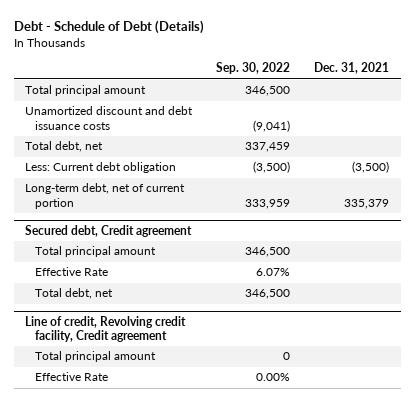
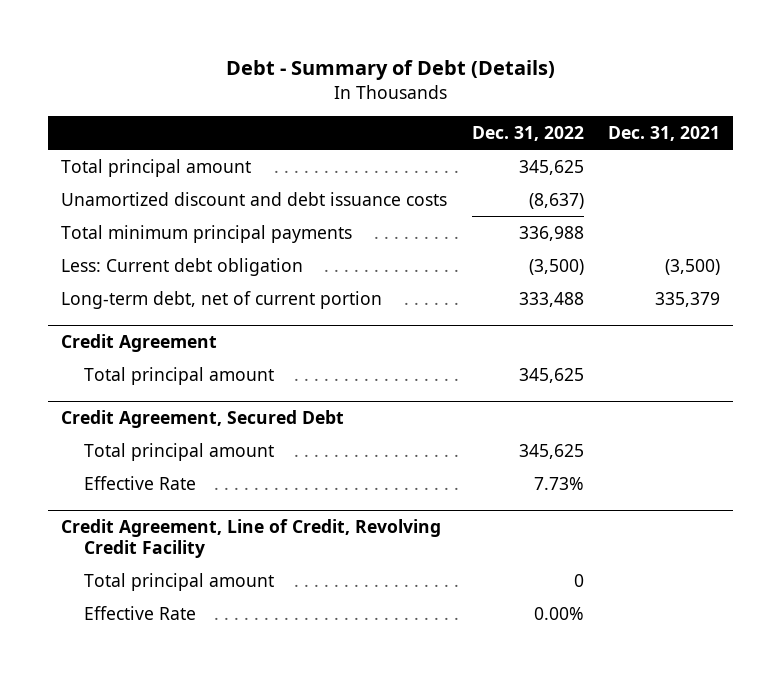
[13,20,204,35] Debt - Schedule of Debt (Details) -> [225,60,555,81] Debt - Summary of Debt (Details)
[216,62,291,75] Sep. 30, 2022 -> none
none -> [471,125,584,141] Dec. 31, 2022
[25,141,104,153] Total debt, net -> [60,224,352,243] Total minimum principal payments
none -> [60,334,217,353] Credit Agreement
none -> [84,366,275,385] Total principal amount
[25,224,193,237] Secured debt, Credit agreement -> [60,410,344,429] Credit Agreement, Secured Debt
[34,288,113,300] Total debt, net -> none
[25,315,187,342] Line of credit, Revolving credit facility, Credit agreement -> [60,519,441,558] Credit Agreement, Line of Credit, Revolving Credit Facility

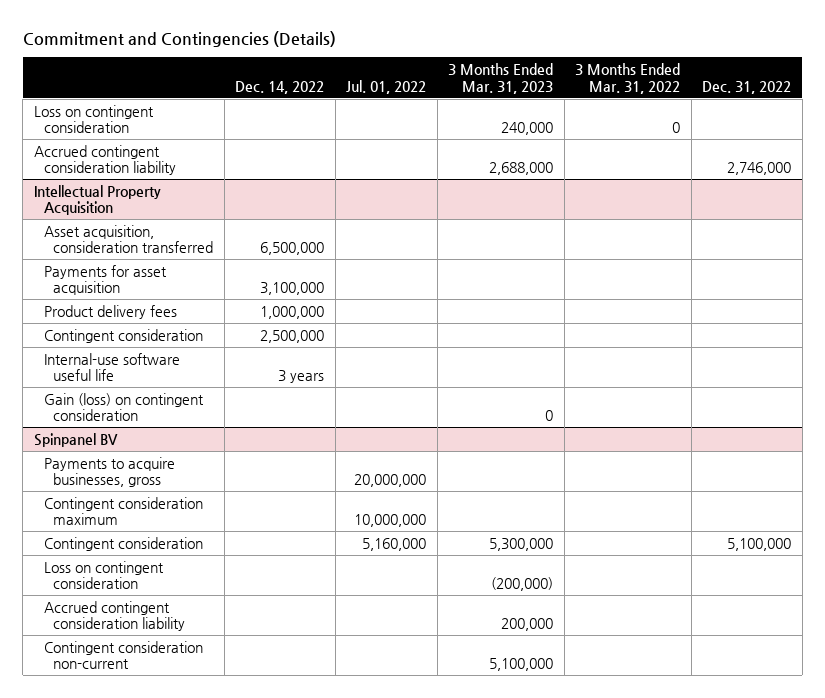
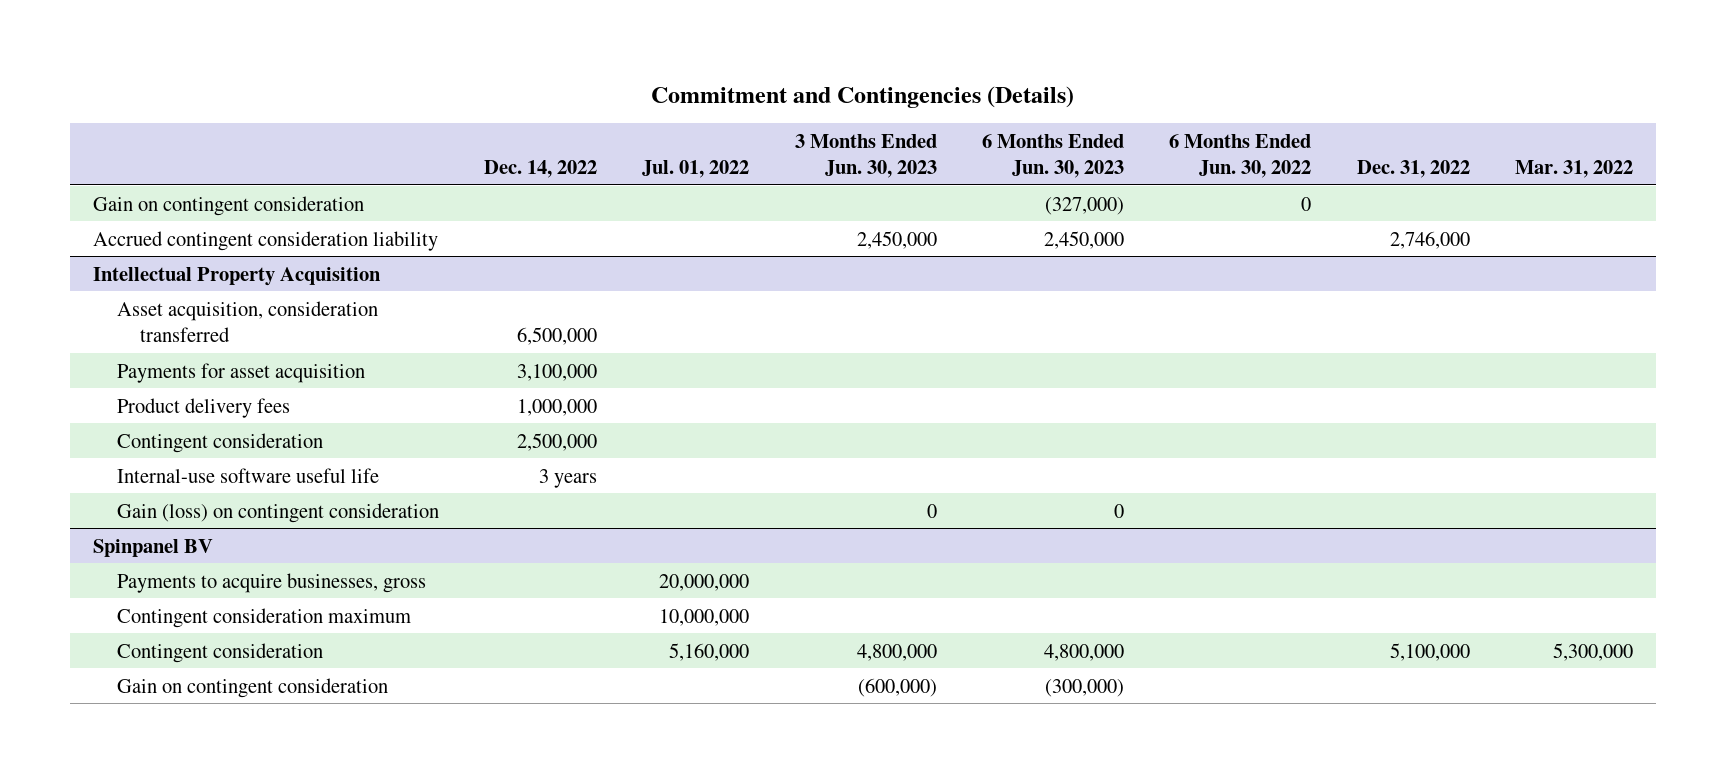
[448,63,554,94] 3 Months Ended Mar. 31, 2023 -> none
[575,63,681,94] 3 Months Ended Mar. 31, 2022 -> none
none -> [794,133,937,179] 3 Months Ended Jun. 30, 2023
none -> [981,133,1124,179] 6 Months Ended Jun. 30, 2023
none -> [1169,133,1312,179] 6 Months Ended Jun. 30, 2022
none -> [1514,160,1633,179] Mar. 31, 2022
[33,104,154,134] Loss on contingent consideration -> [93,195,365,216] Gain on contingent consideration
[43,600,186,632] Accrued contingent consideration liability -> none
[43,640,203,670] Contingent consideration non-current -> none
[43,560,164,590] Loss on contingent consideration -> [116,677,388,698] Gain on contingent consideration

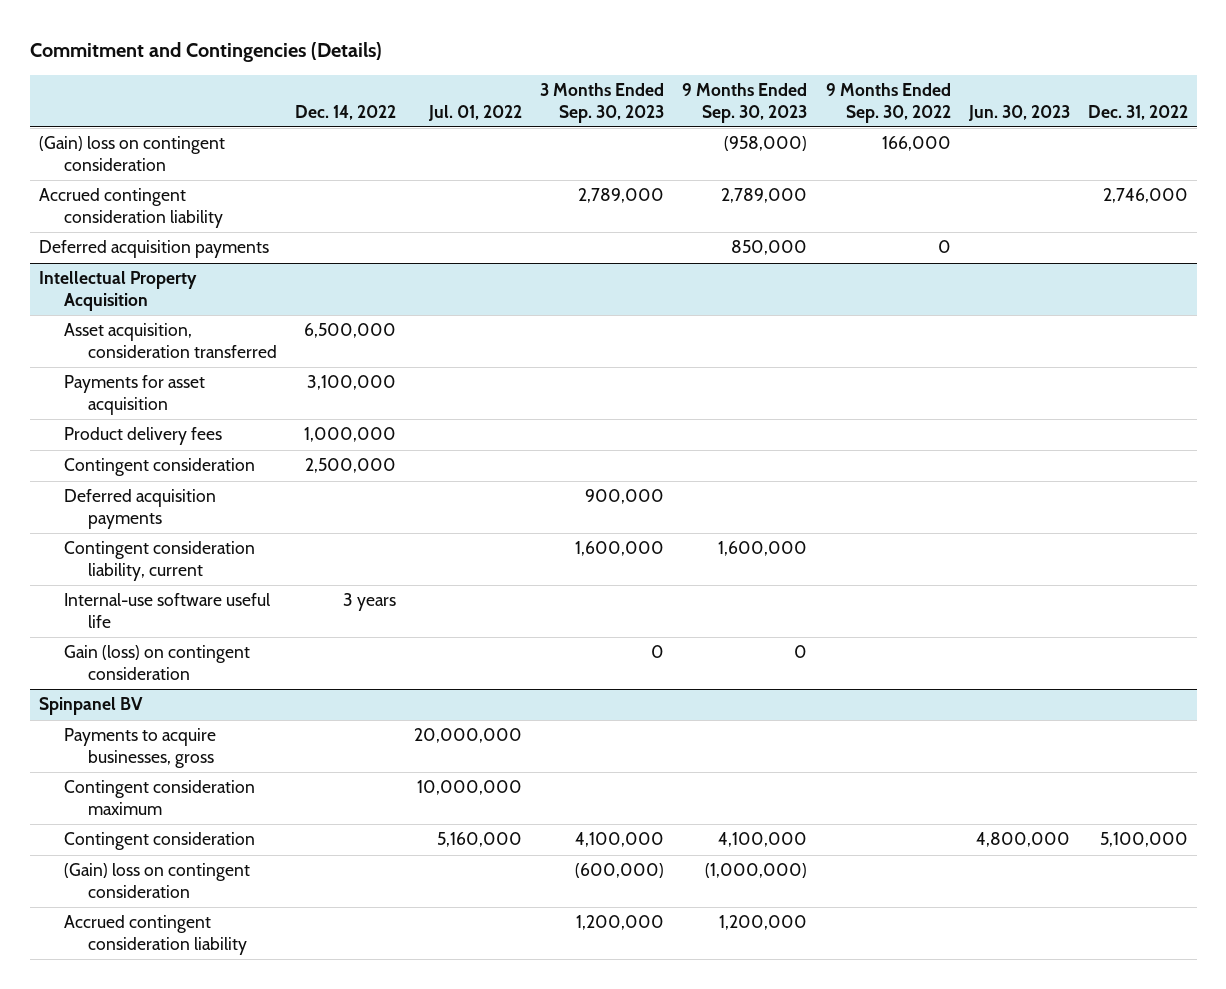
[794,133,937,179] 3 Months Ended Jun. 30, 2023 -> none
[981,133,1124,179] 6 Months Ended Jun. 30, 2023 -> none
[1169,133,1312,179] 6 Months Ended Jun. 30, 2022 -> none
[1514,160,1633,179] Mar. 31, 2022 -> none
none -> [540,82,665,123] 3 Months Ended Sep. 30, 2023
none -> [682,82,808,123] 9 Months Ended Sep. 30, 2023
none -> [825,82,951,123] 9 Months Ended Sep. 30, 2022
none -> [967,104,1070,121] Jun. 30, 2023
[93,195,365,216] Gain on contingent consideration -> [38,136,225,172] (Gain) loss on contingent consideration
none -> [38,240,269,259] Deferred acquisition payments
none -> [63,489,216,530] Deferred acquisition payments
none -> [63,541,255,582] Contingent consideration liability, current
[116,677,388,698] Gain on contingent consideration -> [63,863,250,899] (Gain) loss on contingent consideration
none -> [63,915,248,956] Accrued contingent consideration liability

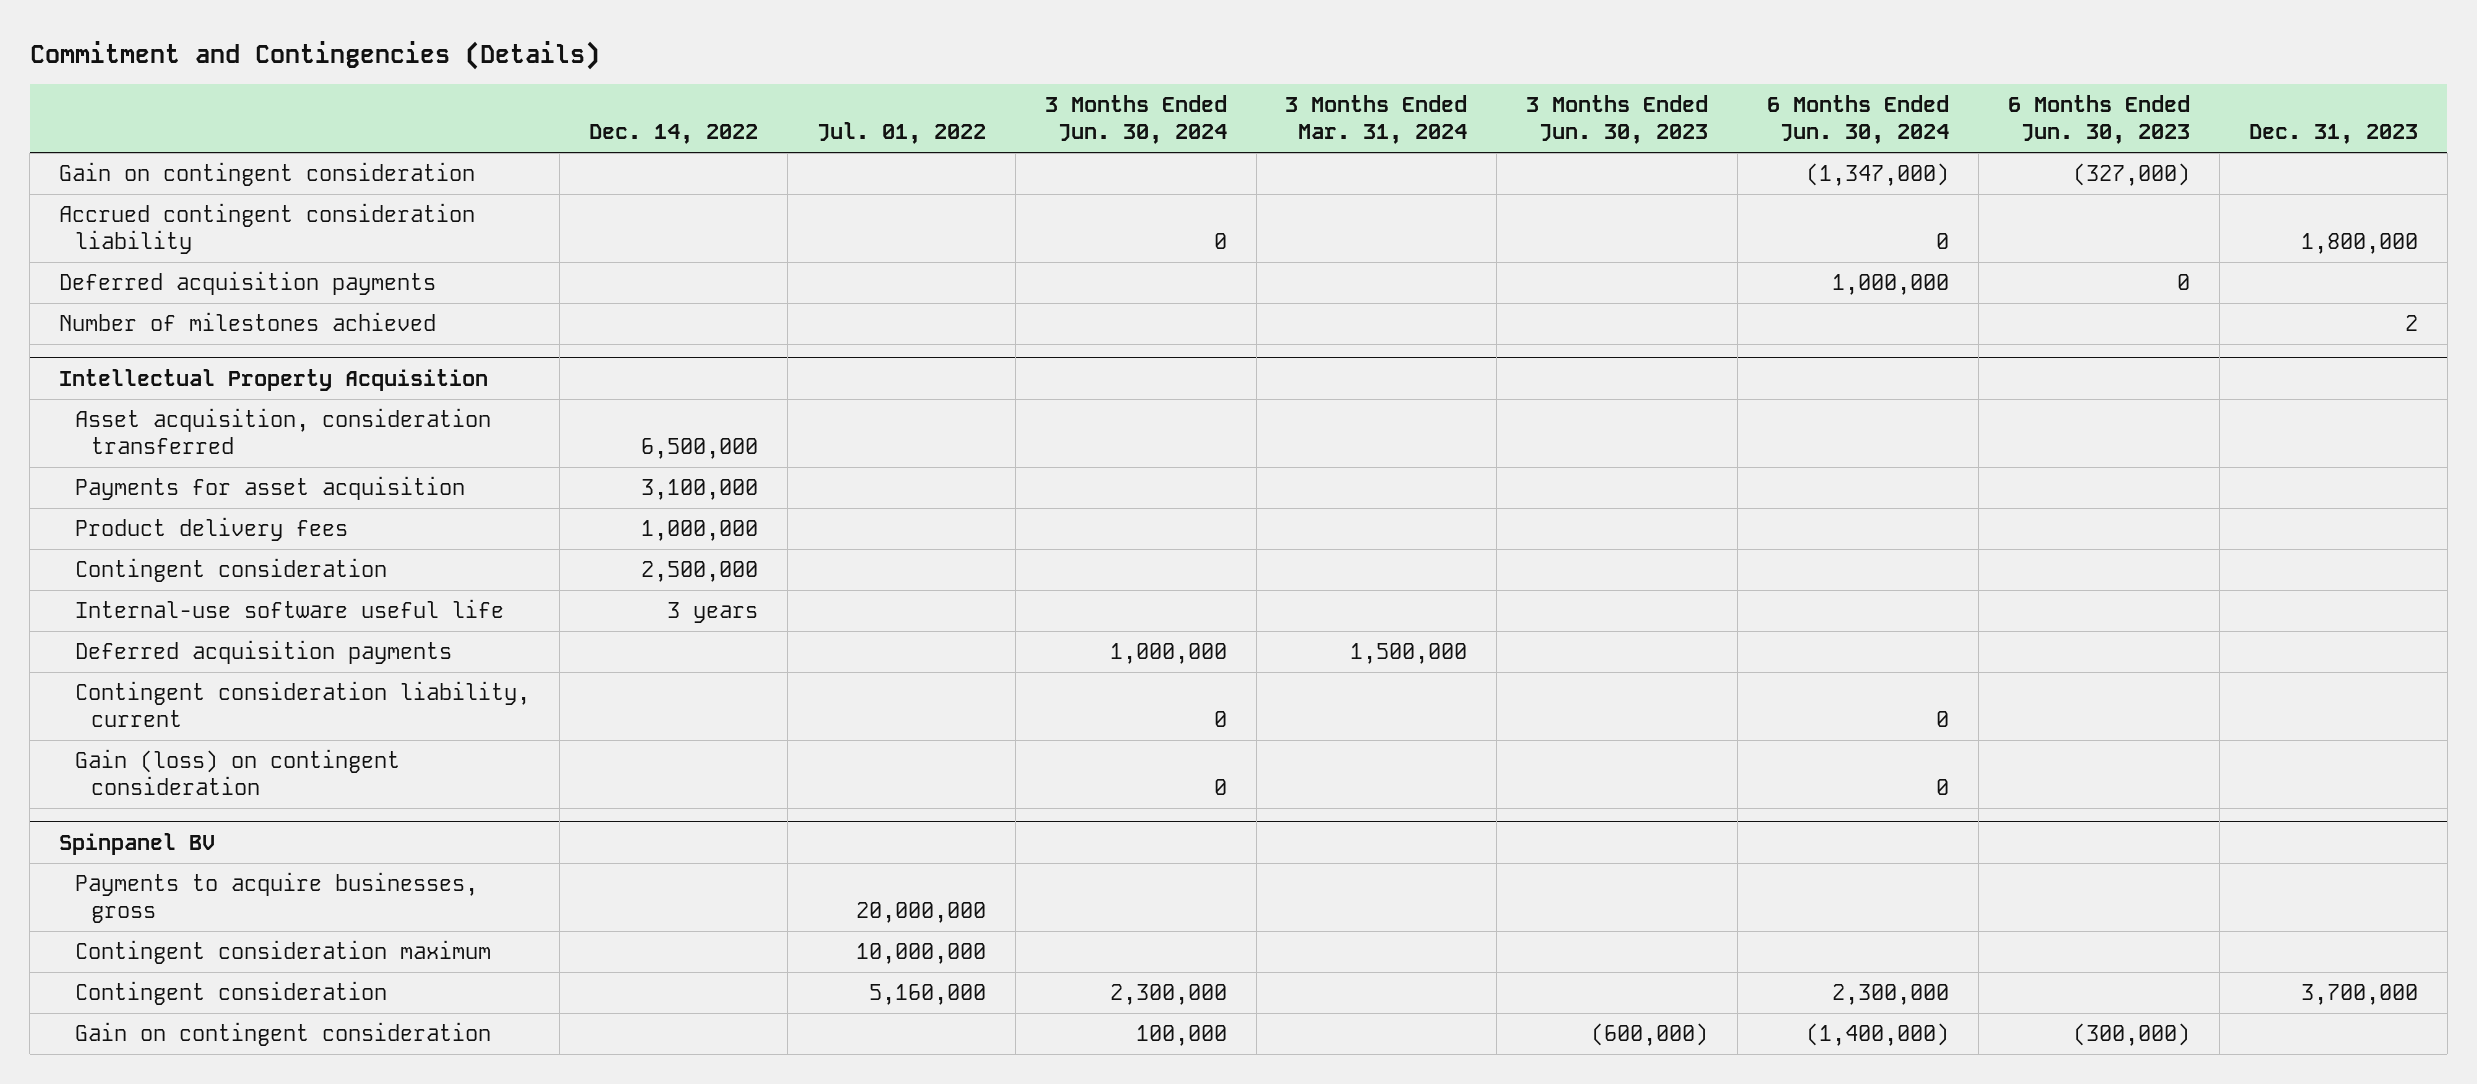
[540,82,665,123] 3 Months Ended Sep. 30, 2023 -> none
[682,82,808,123] 9 Months Ended Sep. 30, 2023 -> none
[825,82,951,123] 9 Months Ended Sep. 30, 2022 -> none
[967,104,1070,121] Jun. 30, 2023 -> none
[1087,104,1188,120] Dec. 31, 2022 -> none
none -> [1044,95,1227,145] 3 Months Ended Jun. 30, 2024
none -> [1285,95,1468,145] 3 Months Ended Mar. 31, 2024
none -> [1526,95,1709,145] 3 Months Ended Jun. 30, 2023
none -> [1767,95,1950,145] 6 Months Ended Jun. 30, 2024
none -> [2007,95,2190,145] 6 Months Ended Jun. 30, 2023
none -> [2248,124,2418,145] Dec. 31, 2023
[38,136,225,172] (Gain) loss on contingent consideration -> [59,162,476,187] Gain on contingent consideration
none -> [59,312,437,332] Number of milestones achieved
[63,593,270,629] Internal-use software useful life -> [75,599,505,619] Internal-use software useful life
[63,915,248,956] Accrued contingent consideration liability -> none
[63,863,250,899] (Gain) loss on contingent consideration -> [75,1022,492,1047] Gain on contingent consideration

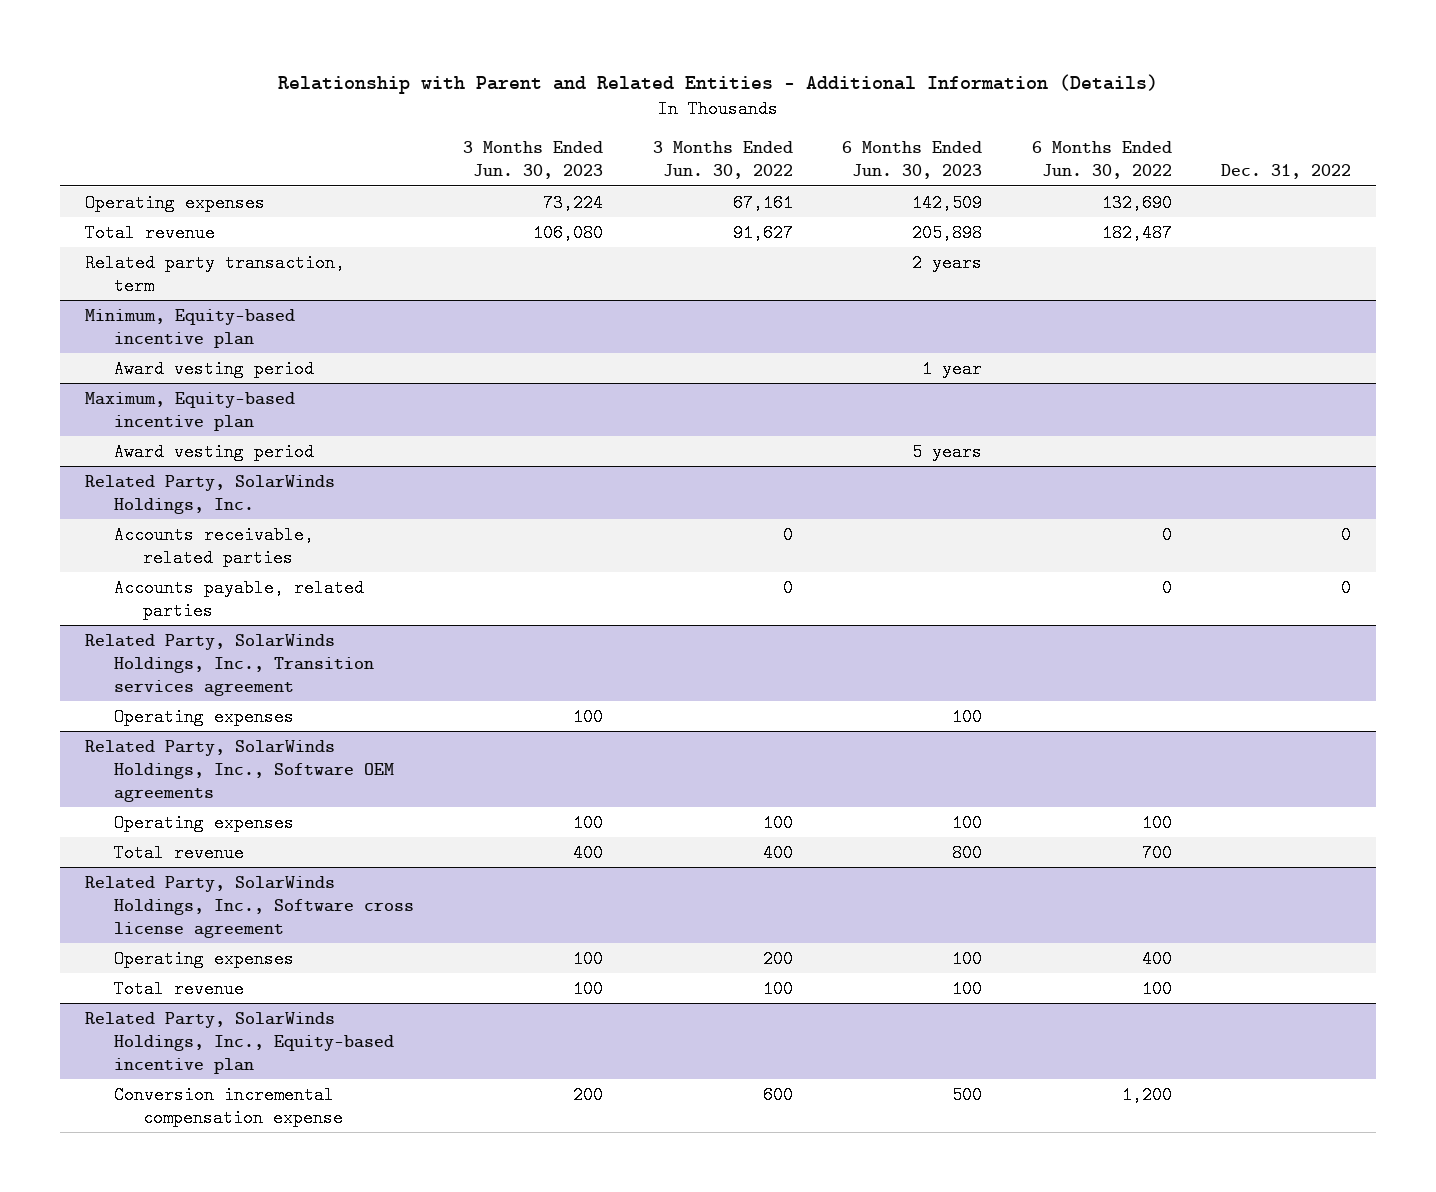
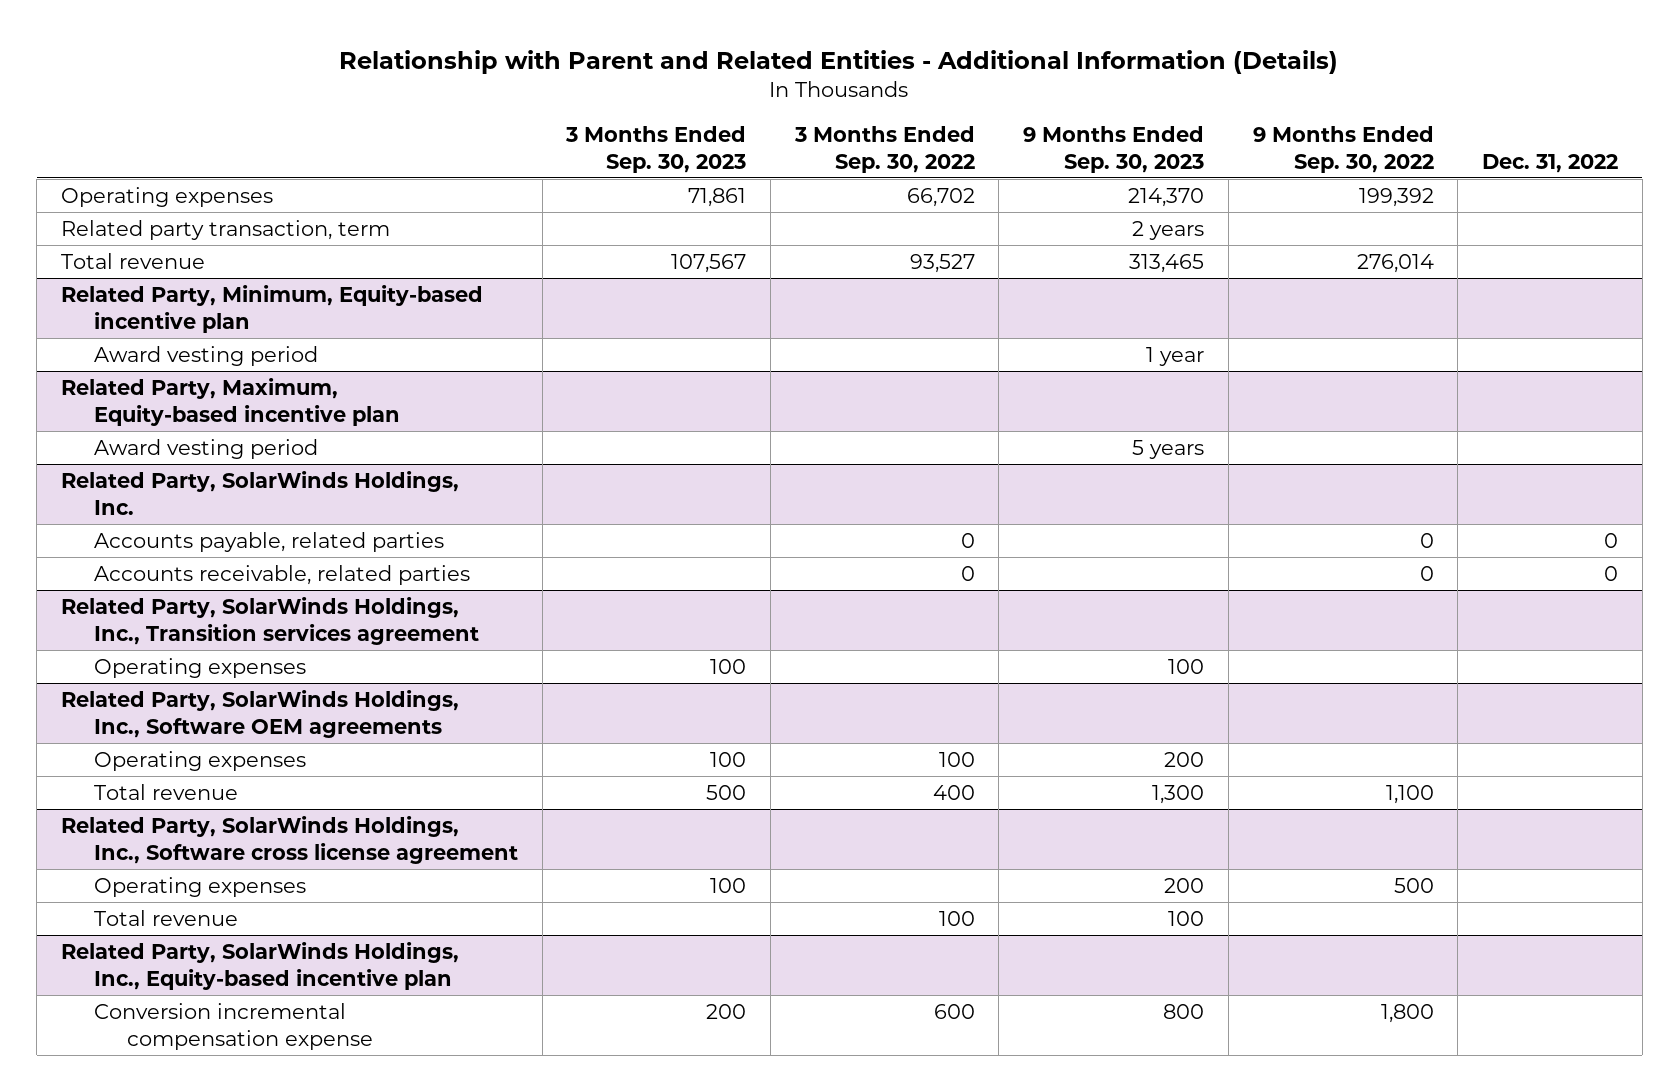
[463,141,604,180] 3 Months Ended Jun. 30, 2023 -> none
[652,141,793,180] 3 Months Ended Jun. 30, 2022 -> none
[842,141,983,180] 6 Months Ended Jun. 30, 2023 -> none
[1031,141,1172,180] 6 Months Ended Jun. 30, 2022 -> none
none -> [565,125,747,173] 3 Months Ended Sep. 30, 2023
none -> [793,125,975,173] 3 Months Ended Sep. 30, 2022
none -> [1023,125,1205,173] 9 Months Ended Sep. 30, 2023
none -> [1252,125,1434,173] 9 Months Ended Sep. 30, 2022
[84,223,215,242] Total revenue -> [60,252,205,269] Total revenue
[84,308,295,348] Minimum, Equity-based incentive plan -> [60,284,483,333] Related Party, Minimum, Equity-based incentive plan
[84,391,295,431] Maximum, Equity-based incentive plan -> [60,377,400,426] Related Party, Maximum, Equity-based incentive plan
[114,525,315,567] Accounts receivable, related parties -> [93,564,470,585] Accounts receivable, related parties

